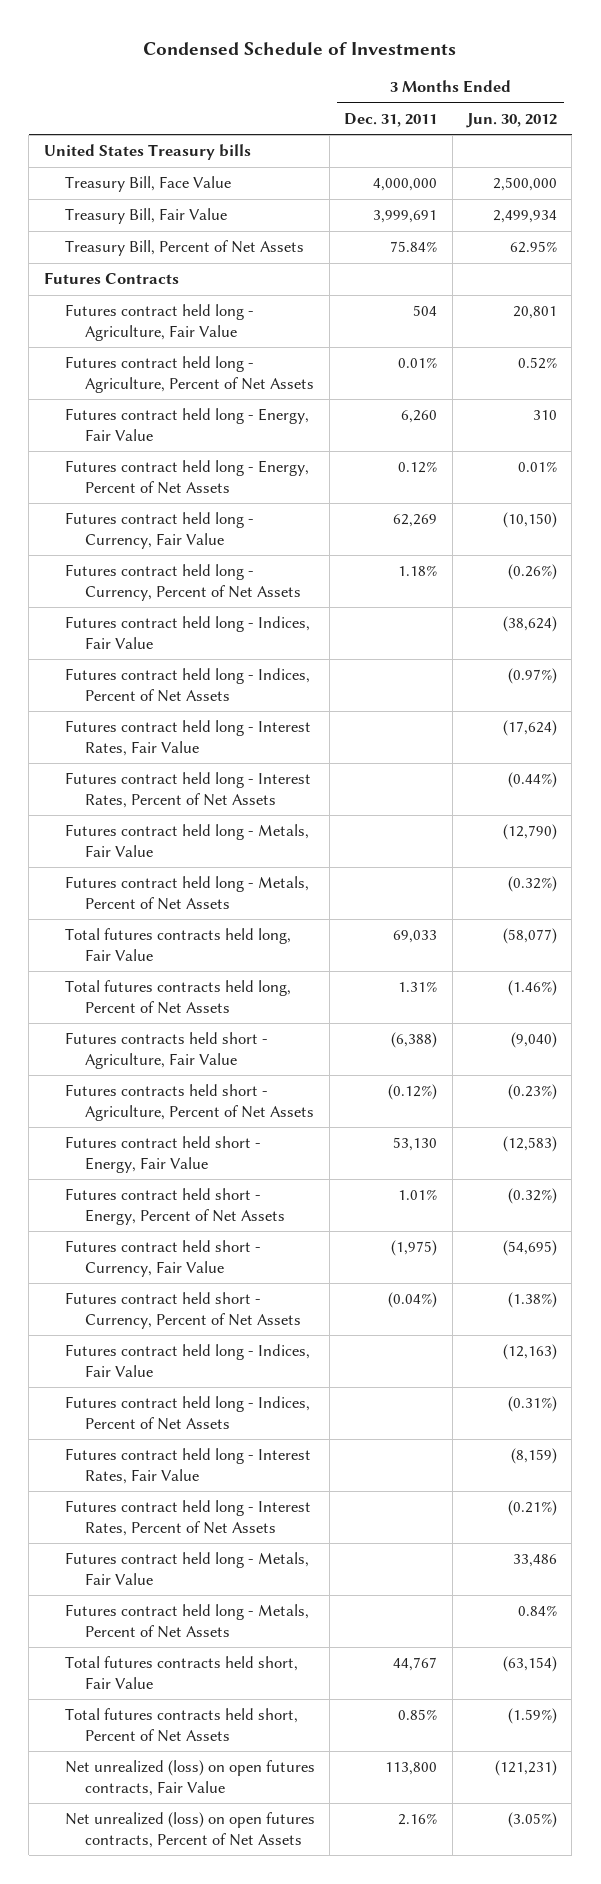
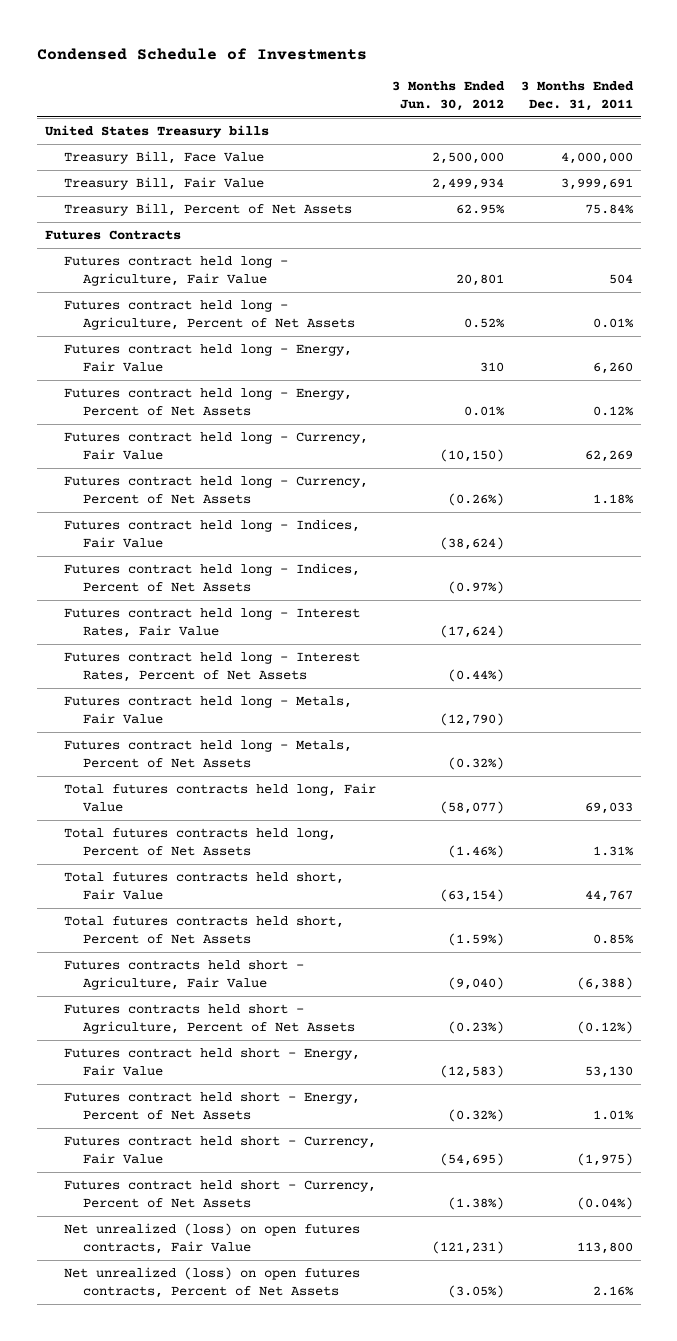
[64,1656,298,1689] Total futures contracts held short, Fair Value -> [64,871,345,900] Total futures contracts held short, Fair Value
[64,1708,298,1742] Total futures contracts held short, Percent of Net Assets -> [64,915,345,944] Total futures contracts held short, Percent of Net Assets
[64,1344,310,1377] Futures contract held long - Indices, Fair Value -> none
[64,1396,310,1430] Futures contract held long - Indices, Percent of Net Assets -> none
[64,1448,311,1484] Futures contract held long - Interest Rates, Fair Value -> none
[64,1500,311,1536] Futures contract held long - Interest Rates, Percent of Net Assets -> none
[64,1552,309,1585] Futures contract held long - Metals, Fair Value -> none
[64,1604,309,1638] Futures contract held long - Metals, Percent of Net Assets -> none

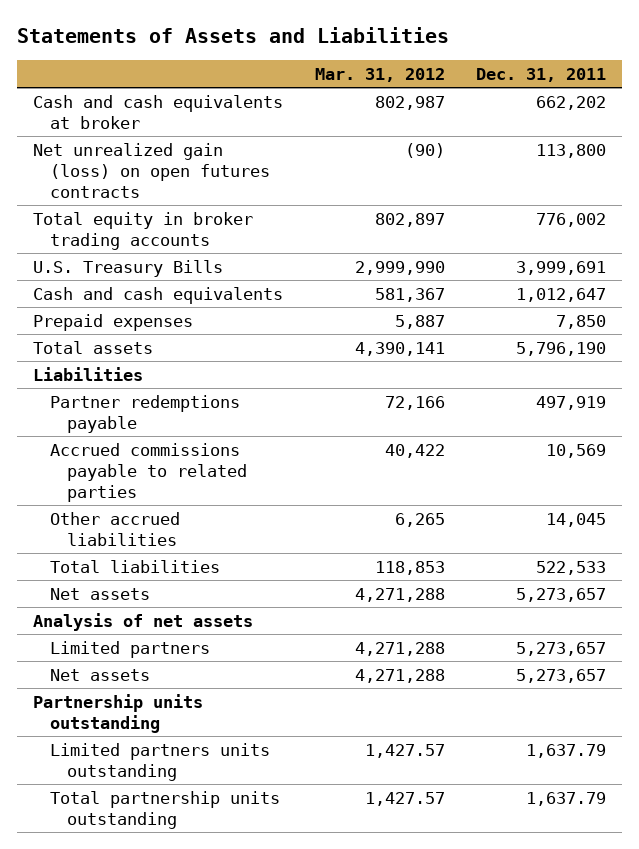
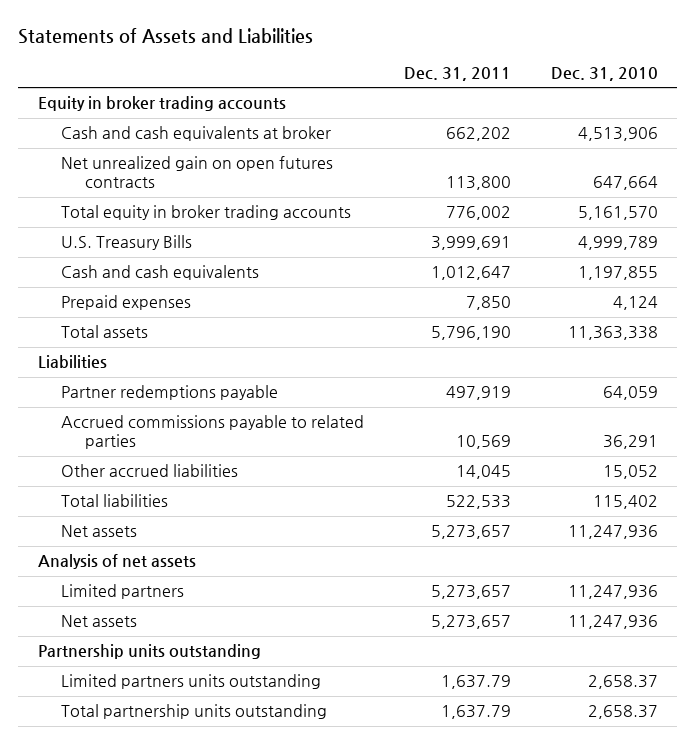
[314,67,445,82] Mar. 31, 2012 -> none
none -> [550,67,658,82] Dec. 31, 2010
none -> [37,96,286,112] Equity in broker trading accounts
[33,142,271,198] Net unrealized gain (loss) on open futures contracts -> [61,156,334,189] Net unrealized gain on open futures contracts

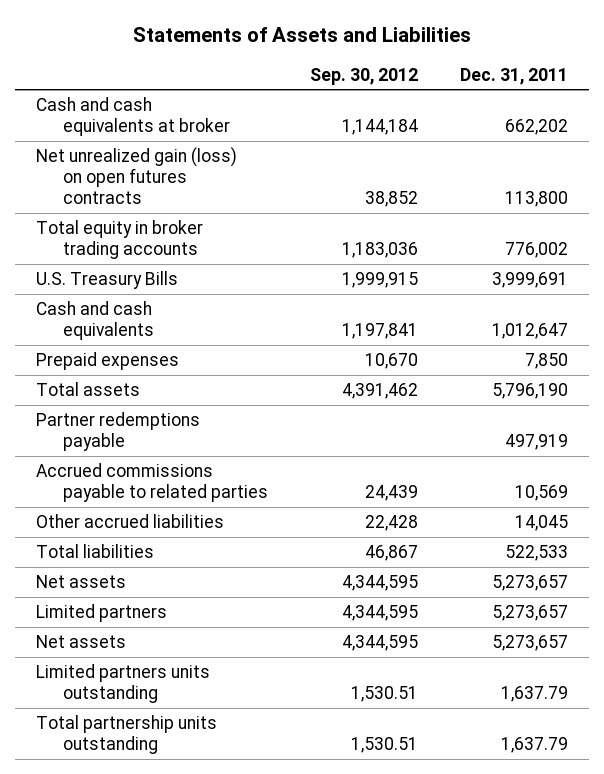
[550,67,658,82] Dec. 31, 2010 -> none
none -> [309,67,418,85] Sep. 30, 2012
[37,96,286,112] Equity in broker trading accounts -> none
[61,156,334,189] Net unrealized gain on open futures contracts -> [35,147,237,205] Net unrealized gain (loss) on open futures contracts
[37,355,107,369] Liabilities -> none
[37,554,196,570] Analysis of net assets -> none
[37,644,261,660] Partnership units outstanding -> none

